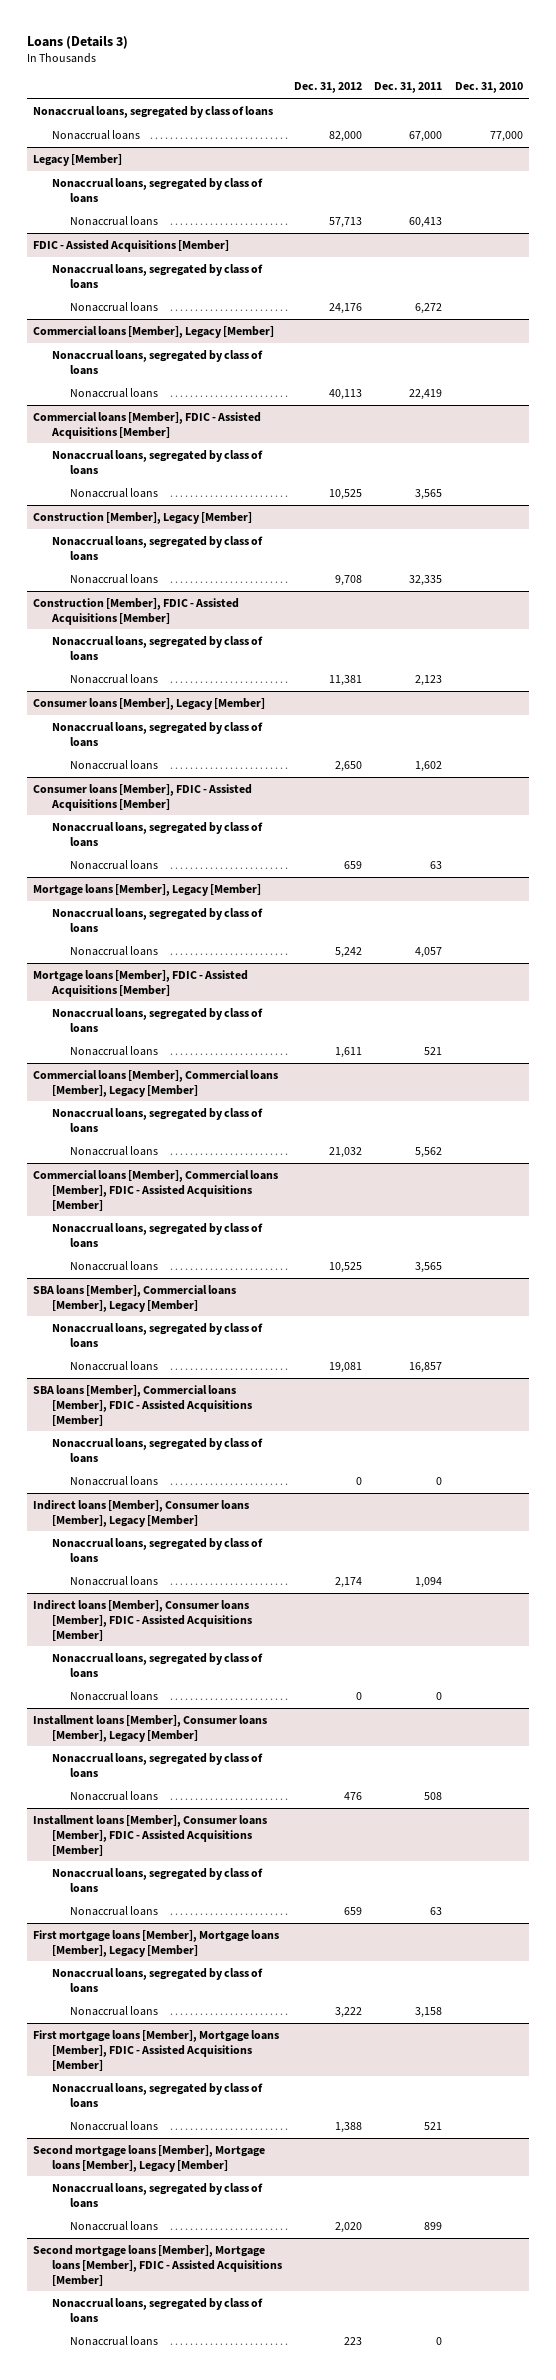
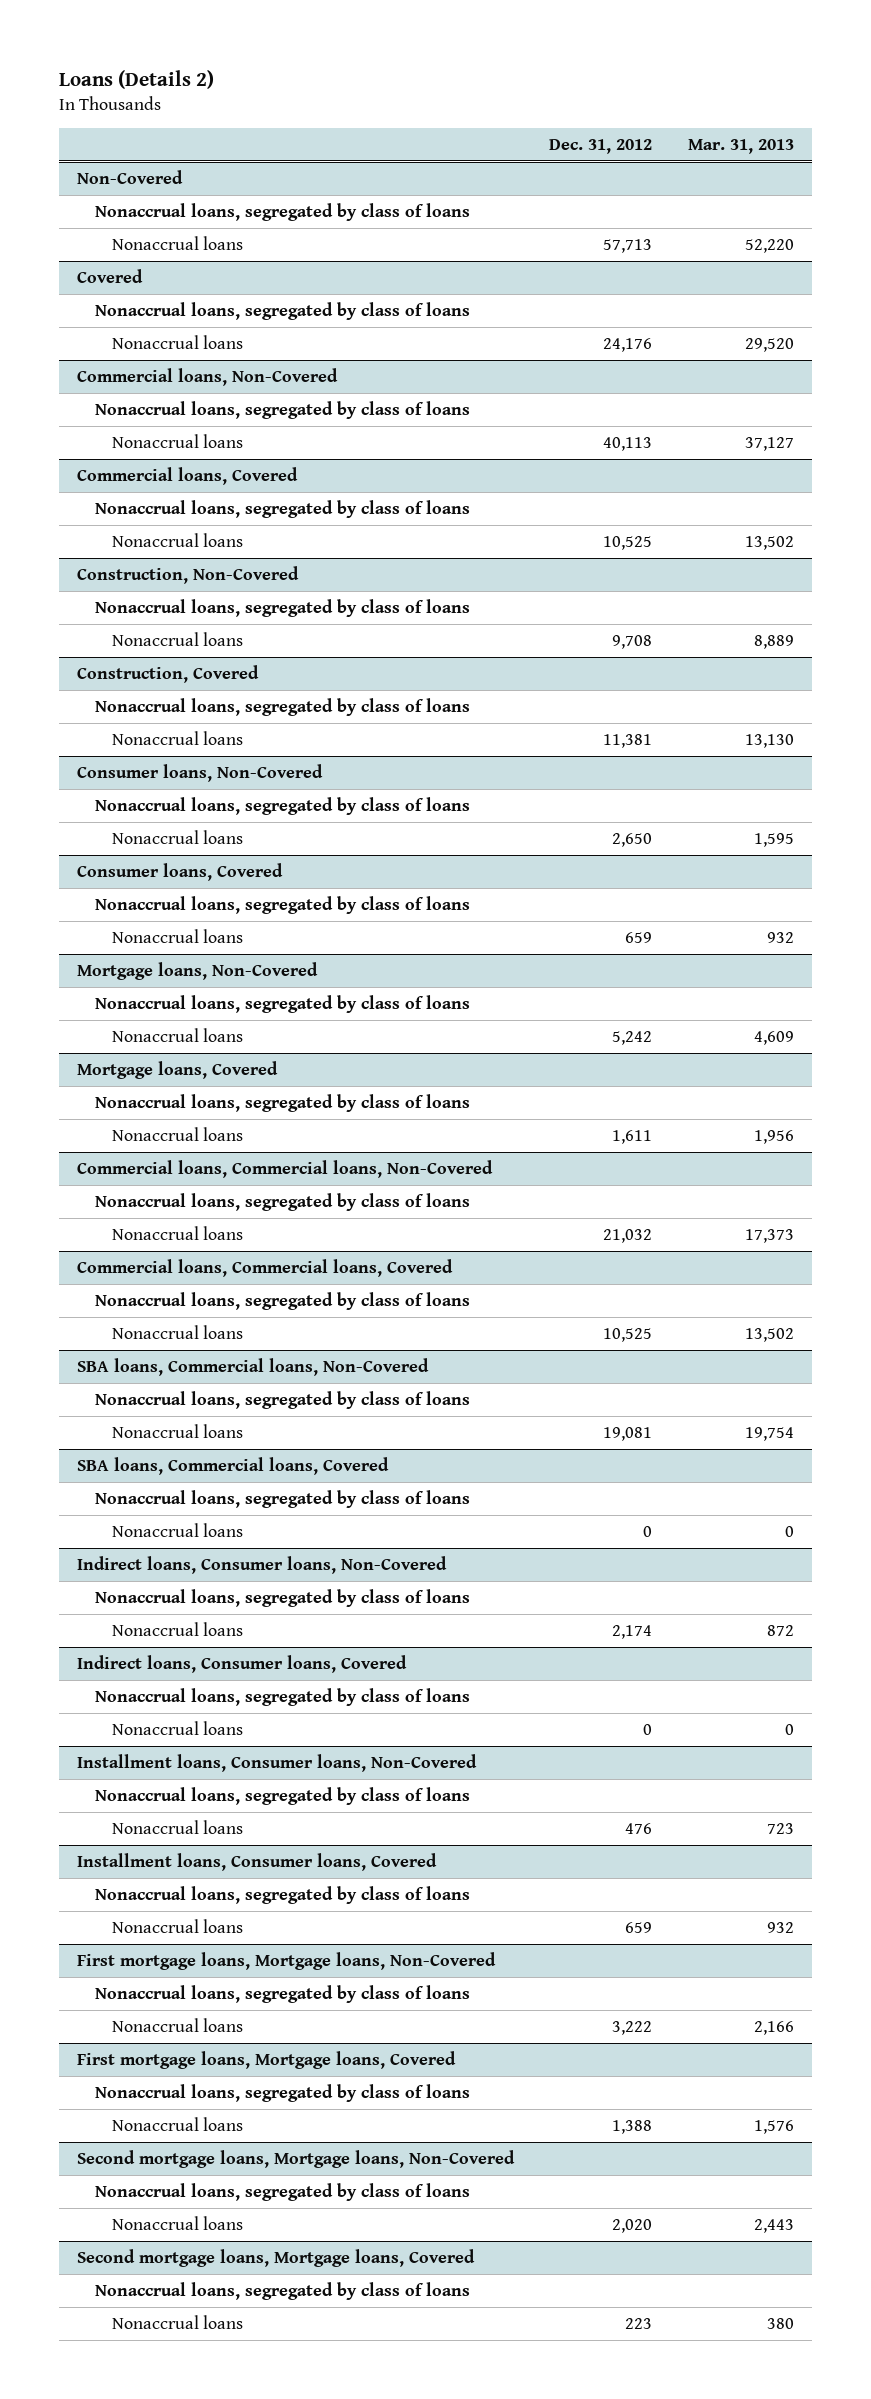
[27,34,129,49] Loans (Details 3) -> [58,70,214,90] Loans (Details 2)
[374,82,443,94] Dec. 31, 2011 -> none
[454,82,523,94] Dec. 31, 2010 -> none
none -> [687,138,794,154] Mar. 31, 2013
[33,105,274,118] Nonaccrual loans, segregated by class of loans -> none
[51,129,140,140] Nonaccrual loans -> none
[33,153,123,166] Legacy [Member] -> none
none -> [76,169,183,184] Non-Covered
[33,239,230,252] FDIC - Assisted Acquisitions [Member] -> none
none -> [76,268,143,283] Covered
[33,325,275,338] Commercial loans [Member], Legacy [Member] -> none
none -> [76,367,338,386] Commercial loans, Non-Covered
[33,411,262,439] Commercial loans [Member], FDIC - Assisted Acquisitions [Member] -> none
none -> [76,466,298,485] Commercial loans, Covered
[33,511,253,524] Construction [Member], Legacy [Member] -> none
none -> [76,565,299,584] Construction, Non-Covered
[33,597,240,625] Construction [Member], FDIC - Assisted Acquisitions [Member] -> none
none -> [76,664,259,683] Construction, Covered
[33,697,266,710] Consumer loans [Member], Legacy [Member] -> none
none -> [76,763,323,782] Consumer loans, Non-Covered
[33,783,253,811] Consumer loans [Member], FDIC - Assisted Acquisitions [Member] -> none
none -> [76,862,283,881] Consumer loans, Covered
[33,883,262,896] Mortgage loans [Member], Legacy [Member] -> none
none -> [76,961,318,980] Mortgage loans, Non-Covered
[33,969,249,997] Mortgage loans [Member], FDIC - Assisted Acquisitions [Member] -> none
none -> [76,1060,278,1079] Mortgage loans, Covered
[33,1069,279,1097] Commercial loans [Member], Commercial loans [Member], Legacy [Member] -> none
none -> [76,1159,493,1178] Commercial loans, Commercial loans, Non-Covered
[33,1169,279,1211] Commercial loans [Member], Commercial loans [Member], FDIC - Assisted Acquisitions [Member] -> none
none -> [76,1258,453,1277] Commercial loans, Commercial loans, Covered
[33,1284,237,1312] SBA loans [Member], Commercial loans [Member], Legacy [Member] -> none
none -> [76,1357,429,1376] SBA loans, Commercial loans, Non-Covered
[33,1384,252,1426] SBA loans [Member], Commercial loans [Member], FDIC - Assisted Acquisitions [Member] -> none
none -> [76,1456,389,1475] SBA loans, Commercial loans, Covered
[33,1499,250,1527] Indirect loans [Member], Consumer loans [Member], Legacy [Member] -> none
none -> [76,1555,447,1574] Indirect loans, Consumer loans, Non-Covered
[33,1599,252,1641] Indirect loans [Member], Consumer loans [Member], FDIC - Assisted Acquisitions [Member] -> none
none -> [76,1654,407,1673] Indirect loans, Consumer loans, Covered
[33,1714,268,1742] Installment loans [Member], Consumer loans [Member], Legacy [Member] -> none
none -> [76,1753,477,1772] Installment loans, Consumer loans, Non-Covered
[33,1814,268,1856] Installment loans [Member], Consumer loans [Member], FDIC - Assisted Acquisitions [Member] -> none
none -> [76,1852,437,1871] Installment loans, Consumer loans, Covered
[33,1929,280,1957] First mortgage loans [Member], Mortgage loans [Member], Legacy [Member] -> none
none -> [76,1951,496,1970] First mortgage loans, Mortgage loans, Non-Covered
[33,2029,280,2071] First mortgage loans [Member], Mortgage loans [Member], FDIC - Assisted Acquisitions [Member] -> none
none -> [76,2050,456,2069] First mortgage loans, Mortgage loans, Covered
[33,2144,266,2172] Second mortgage loans [Member], Mortgage loans [Member], Legacy [Member] -> none
none -> [76,2149,515,2168] Second mortgage loans, Mortgage loans, Non-Covered
[33,2244,282,2286] Second mortgage loans [Member], Mortgage loans [Member], FDIC - Assisted Acquisitions [Member] -> none
none -> [76,2248,475,2267] Second mortgage loans, Mortgage loans, Covered

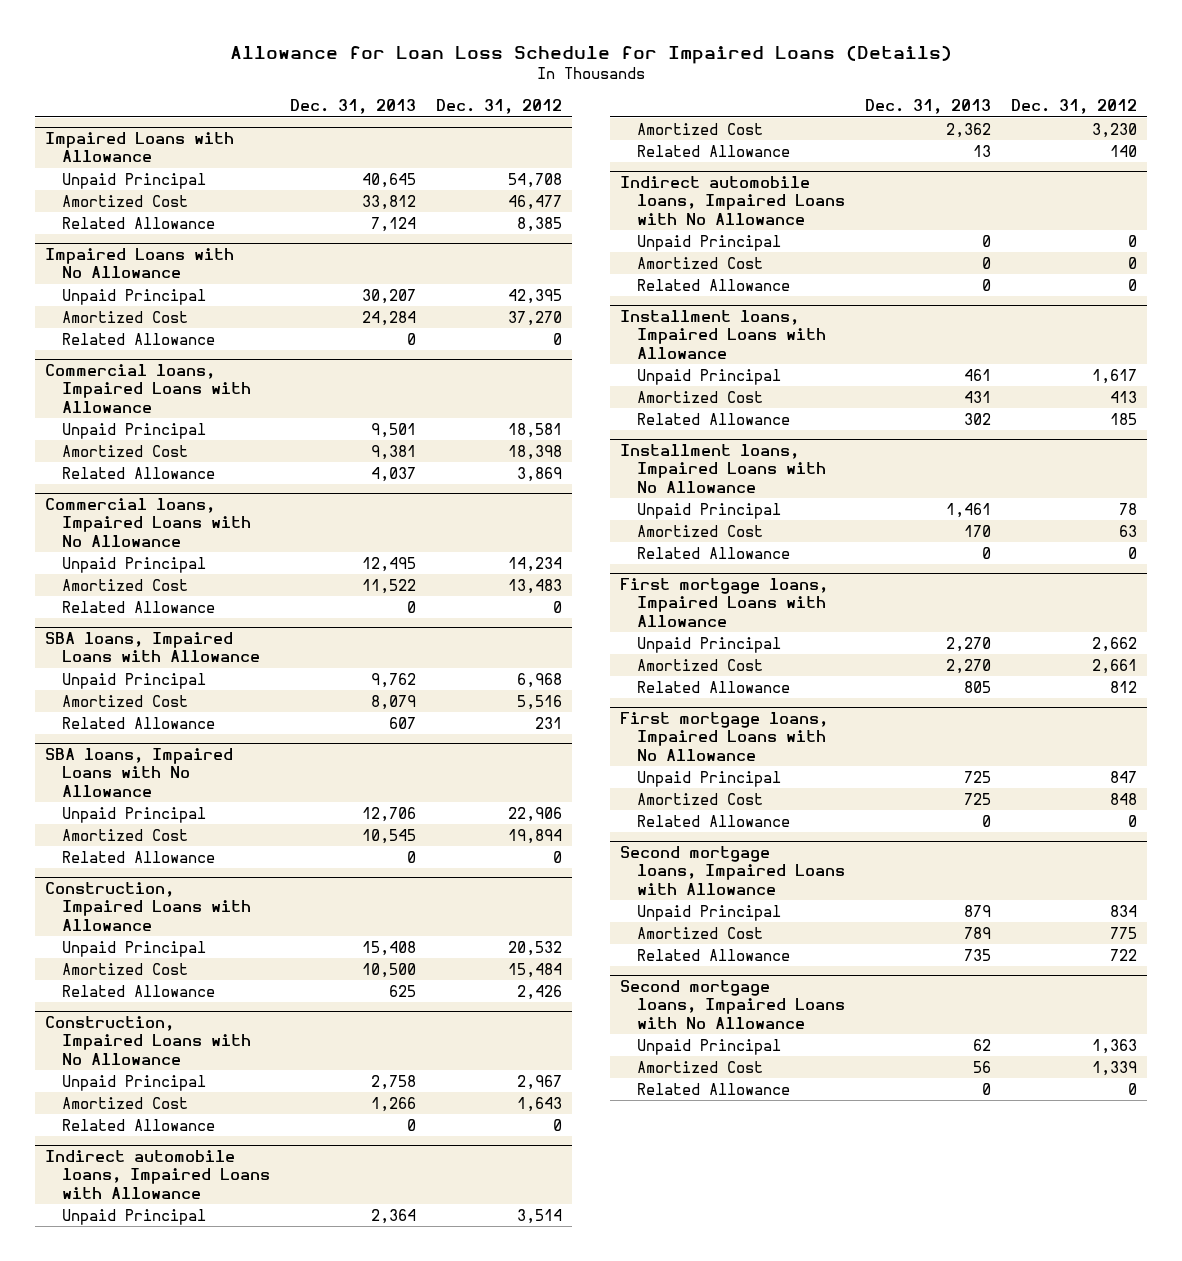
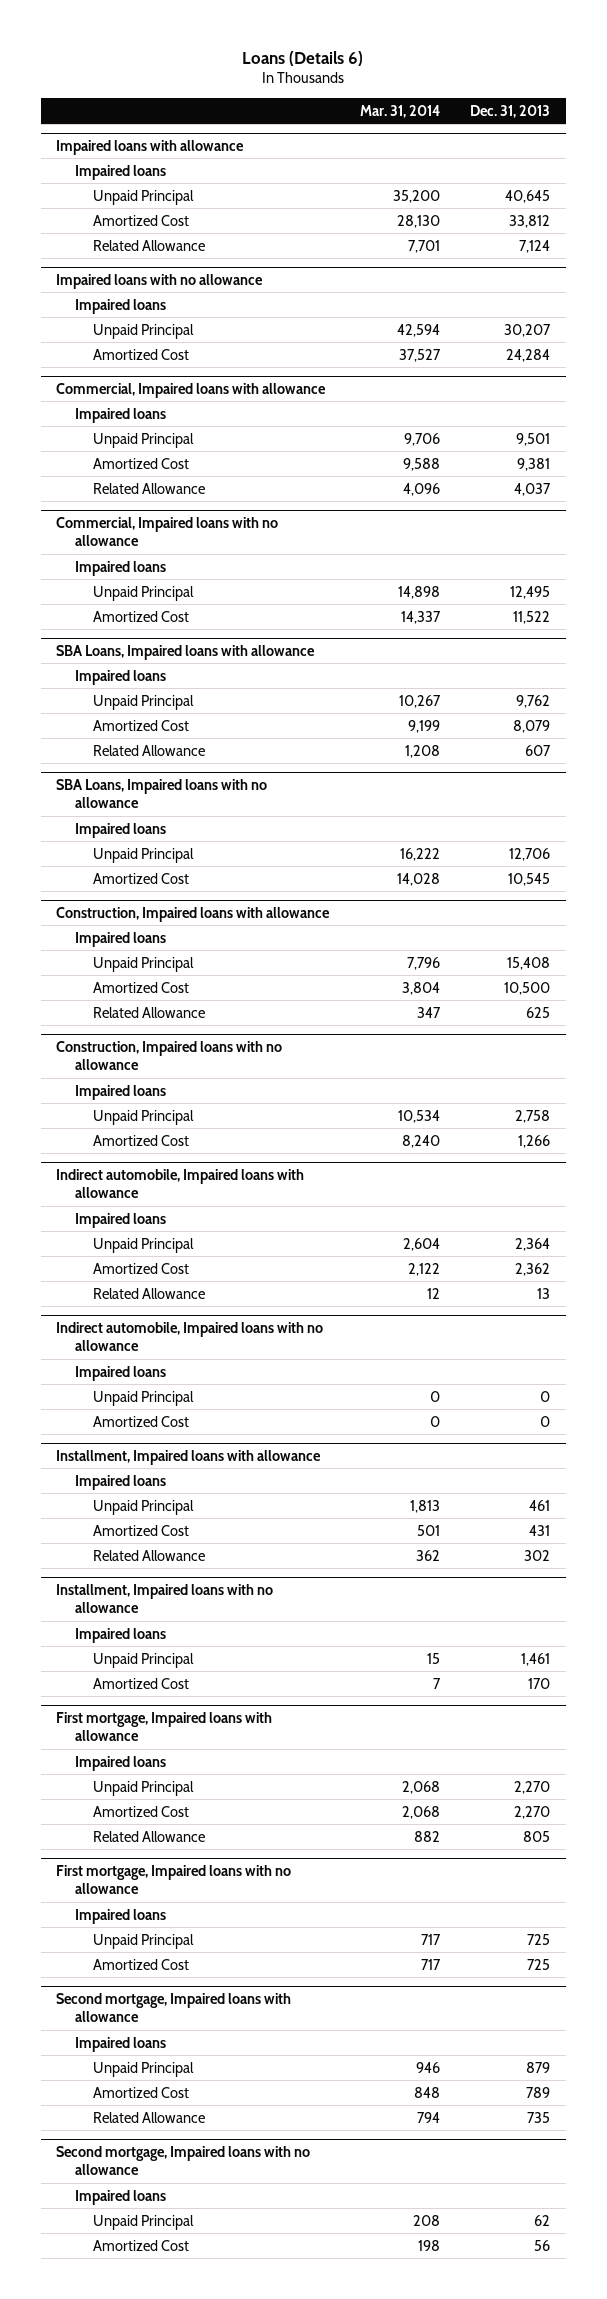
[229,44,952,64] Allowance for Loan Loss Schedule for Impaired Loans (Details) -> [242,50,364,66] Loans (Details 6)
[435,99,562,115] Dec. 31, 2012 -> none
none -> [359,104,440,118] Mar. 31, 2014
[44,132,234,163] Impaired Loans with Allowance -> [56,139,245,155] Impaired loans with allowance
none -> [74,164,166,180] Impaired loans
[44,248,234,279] Impaired Loans with No Allowance -> [56,273,264,289] Impaired loans with no allowance
none -> [74,298,166,314] Impaired loans
[61,332,215,345] Related Allowance -> none
[44,364,251,413] Commercial loans, Impaired Loans with Allowance -> [56,382,327,398] Commercial, Impaired loans with allowance
none -> [74,407,166,423] Impaired loans
[44,498,251,547] Commercial loans, Impaired Loans with No Allowance -> [56,516,279,547] Commercial, Impaired loans with no allowance
none -> [74,560,166,576] Impaired loans
[61,600,215,613] Related Allowance -> none
[44,632,260,663] SBA loans, Impaired Loans with Allowance -> [56,644,316,660] SBA Loans, Impaired loans with allowance
none -> [74,669,166,685] Impaired loans
[44,748,233,797] SBA loans, Impaired Loans with No Allowance -> [56,778,268,809] SBA Loans, Impaired loans with no allowance
none -> [74,822,166,838] Impaired loans
[61,850,215,863] Related Allowance -> none
[44,882,251,931] Construction, Impaired Loans with Allowance -> [56,906,331,922] Construction, Impaired loans with allowance
none -> [74,931,166,947] Impaired loans
[44,1016,251,1065] Construction, Impaired Loans with No Allowance -> [56,1040,283,1071] Construction, Impaired loans with no allowance
none -> [74,1084,166,1100] Impaired loans
[61,1118,215,1131] Related Allowance -> none
[44,1150,270,1199] Indirect automobile loans, Impaired Loans with Allowance -> [56,1168,305,1199] Indirect automobile, Impaired loans with allowance
none -> [74,1212,166,1228] Impaired loans
[620,176,846,225] Indirect automobile loans, Impaired Loans with No Allowance -> [56,1321,324,1352] Indirect automobile, Impaired loans with no allowance
none -> [74,1365,166,1381] Impaired loans
[637,278,791,291] Related Allowance -> none
[620,310,827,359] Installment loans, Impaired Loans with Allowance -> [56,1449,322,1465] Installment, Impaired loans with allowance
none -> [74,1474,166,1490] Impaired loans
[620,444,827,493] Installment loans, Impaired Loans with No Allowance -> [56,1583,274,1614] Installment, Impaired loans with no allowance
none -> [74,1627,166,1643] Impaired loans
[637,546,791,559] Related Allowance -> none
[620,578,829,627] First mortgage loans, Impaired Loans with Allowance -> [56,1711,273,1742] First mortgage, Impaired loans with allowance
none -> [74,1755,166,1771] Impaired loans
[620,712,829,761] First mortgage loans, Impaired Loans with No Allowance -> [56,1864,292,1895] First mortgage, Impaired loans with no allowance
none -> [74,1908,166,1924] Impaired loans
[637,814,791,827] Related Allowance -> none
[620,846,846,895] Second mortgage loans, Impaired Loans with Allowance -> [56,1992,292,2023] Second mortgage, Impaired loans with allowance
none -> [74,2036,166,2052] Impaired loans
[620,980,846,1029] Second mortgage loans, Impaired Loans with No Allowance -> [56,2145,311,2176] Second mortgage, Impaired loans with no allowance
none -> [74,2189,166,2205] Impaired loans
[637,1082,791,1095] Related Allowance -> none

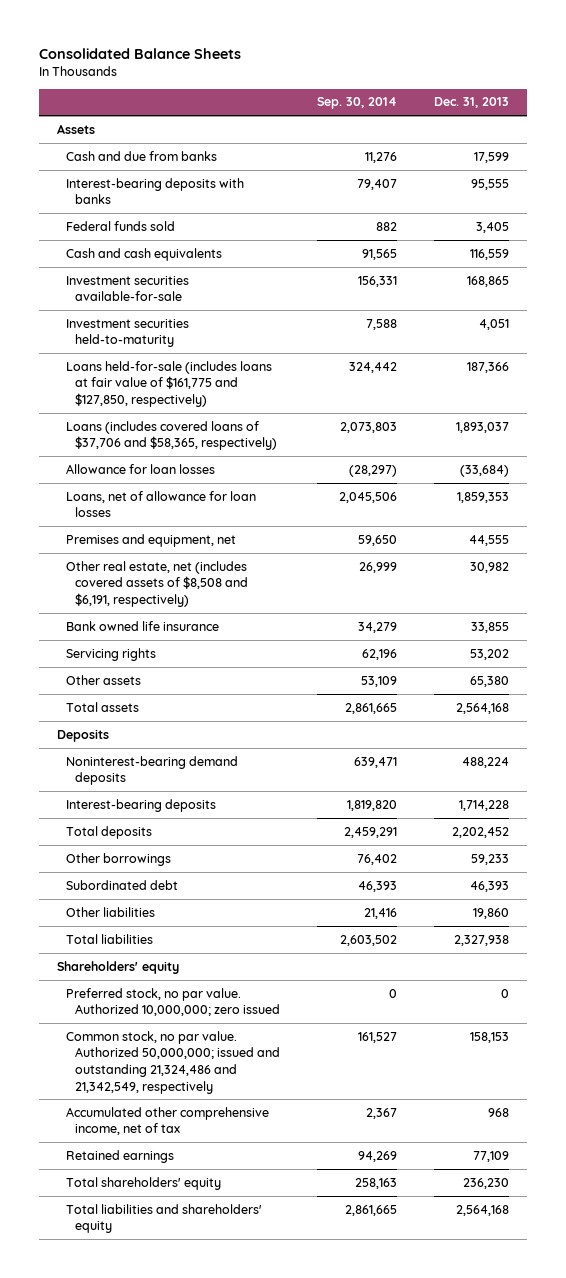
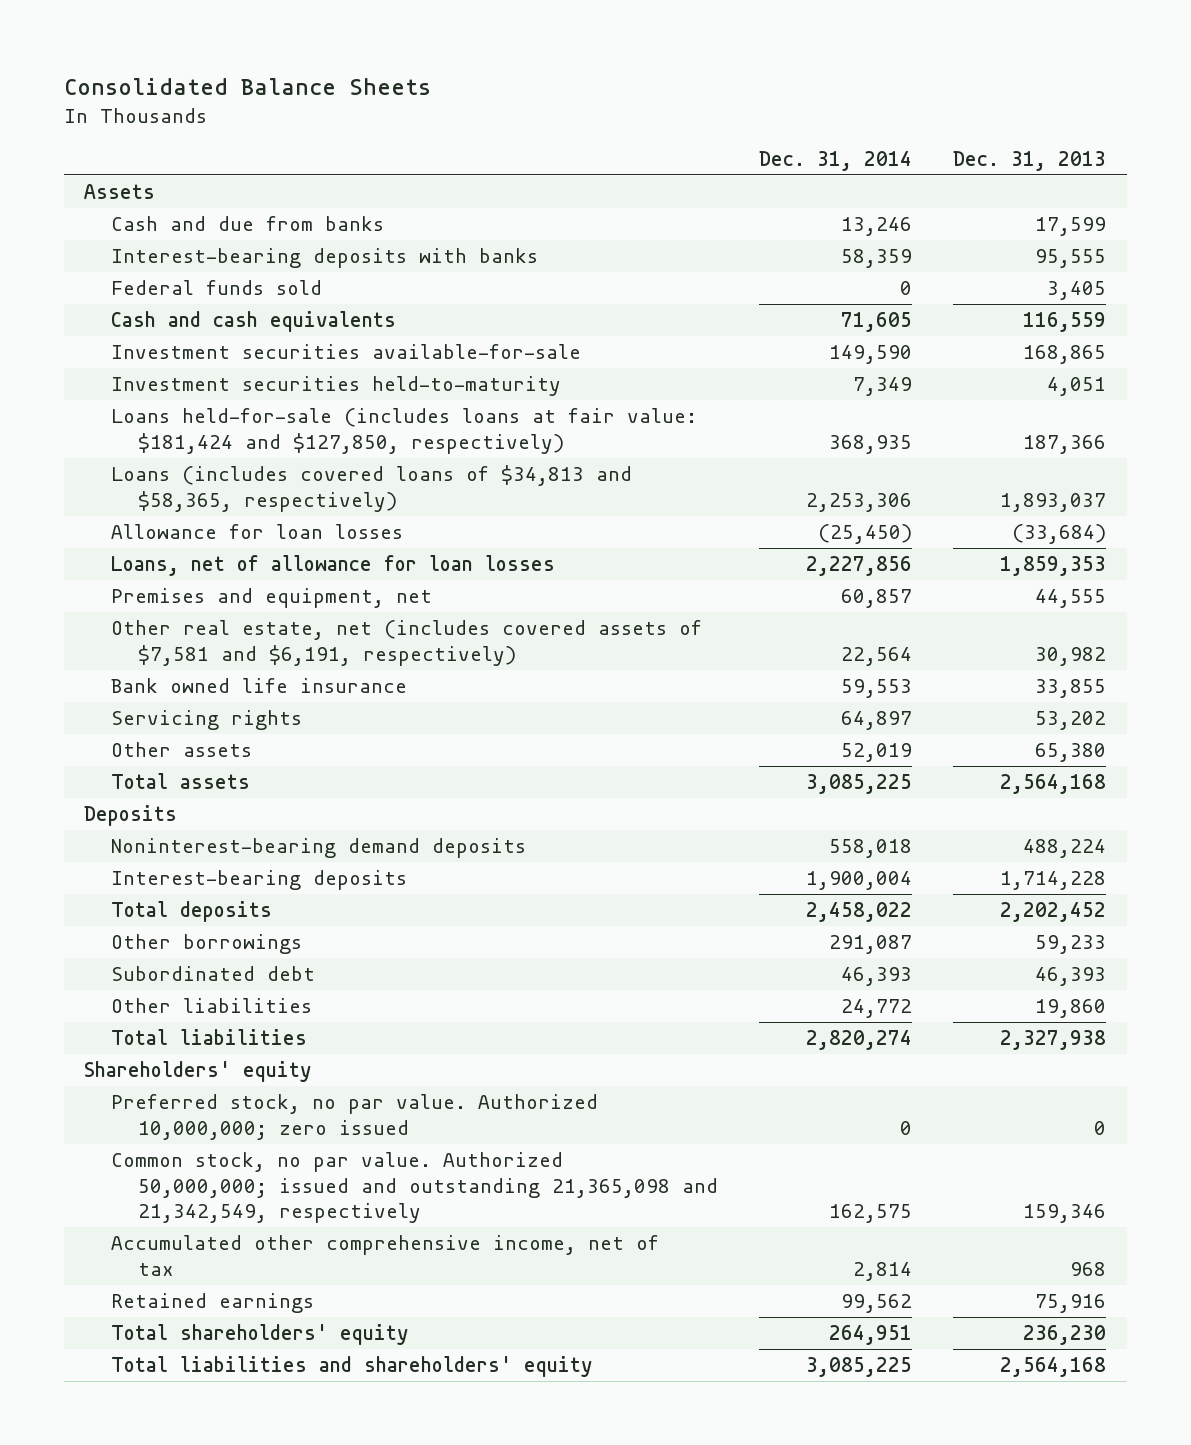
[317,97,398,110] Sep. 30, 2014 -> none
none -> [759,150,913,171] Dec. 31, 2014
[66,360,273,407] Loans held-for-sale (includes loans at fair value of $161,775 and $127,850, respectively) -> [111,408,698,454] Loans held-for-sale (includes loans at fair value: $181,424 and $127,850, respectively)
[66,420,278,451] Loans (includes covered loans of $37,706 and $58,365, respectively) -> [111,465,633,512] Loans (includes covered loans of $34,813 and $58,365, respectively)
[66,560,249,607] Other real estate, net (includes covered assets of $8,508 and $6,191, respectively) -> [111,620,703,666] Other real estate, net (includes covered assets of $7,581 and $6,191, respectively)
[66,1030,281,1094] Common stock, no par value. Authorized 50,000,000; issued and outstanding 21,324,486 and 21,342,549, respectively -> [111,1152,718,1224] Common stock, no par value. Authorized 50,000,000; issued and outstanding 21,365,098 and 21,342,549, respectively
[469,1031,509,1043] 158,153 -> [1023,1204,1107,1224] 159,346
[472,1150,509,1162] 77,109 -> [1035,1294,1107,1314] 75,916

